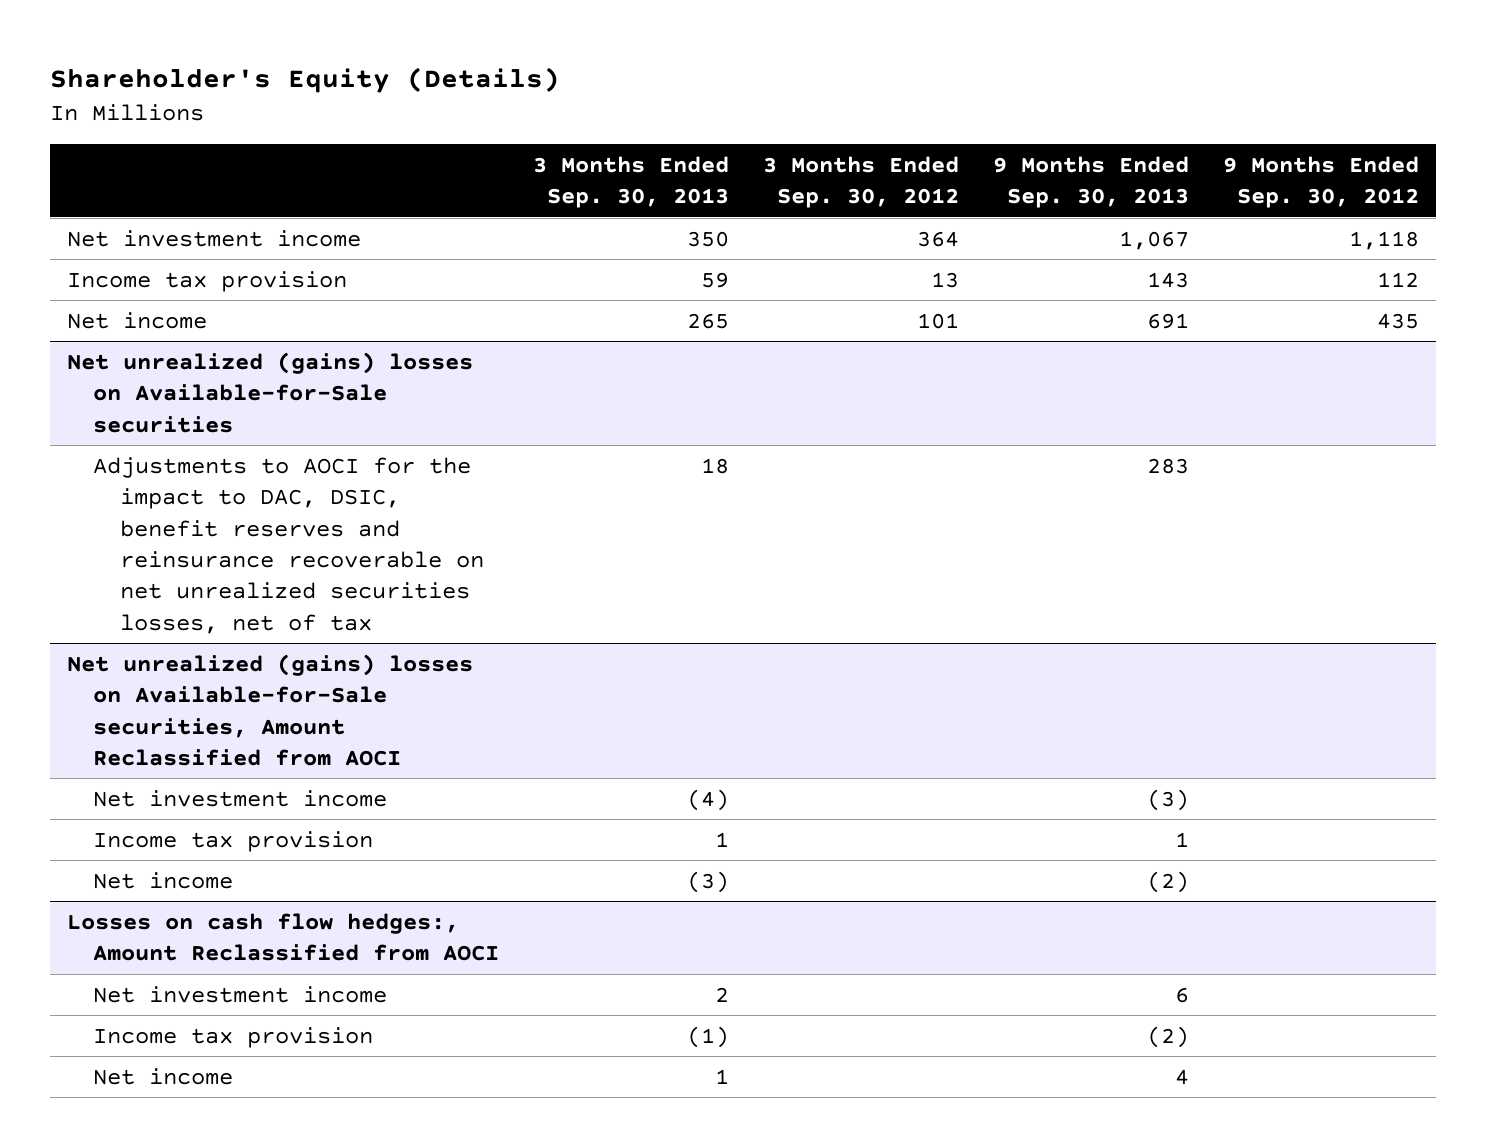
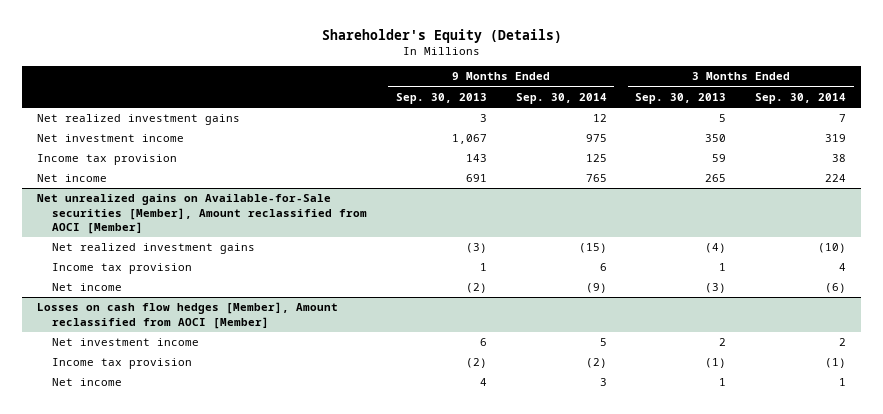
[762,155,959,209] 3 Months Ended Sep. 30, 2012 -> none
[1222,155,1419,209] 9 Months Ended Sep. 30, 2012 -> none
none -> [515,92,607,104] Sep. 30, 2014
none -> [755,92,847,104] Sep. 30, 2014
none -> [36,114,240,126] Net realized investment gains
[66,351,473,433] Net unrealized (gains) losses on Available-for-Sale securities -> none
[93,456,484,634] Adjustments to AOCI for the impact to DAC, DSIC, benefit reserves and reinsurance recoverable on net unrealized securities losses, net of tax -> none
[93,789,388,807] Net investment income -> none
[66,653,473,766] Net unrealized (gains) losses on Available-for-Sale securities, Amount Reclassified from AOCI -> [36,194,367,234] Net unrealized gains on Available-for-Sale securities [Member], Amount reclassified from AOCI [Member]
none -> [51,243,255,255] Net realized investment gains
[66,912,500,962] Losses on cash flow hedges:, Amount Reclassified from AOCI -> [36,302,338,329] Losses on cash flow hedges [Member], Amount reclassified from AOCI [Member]

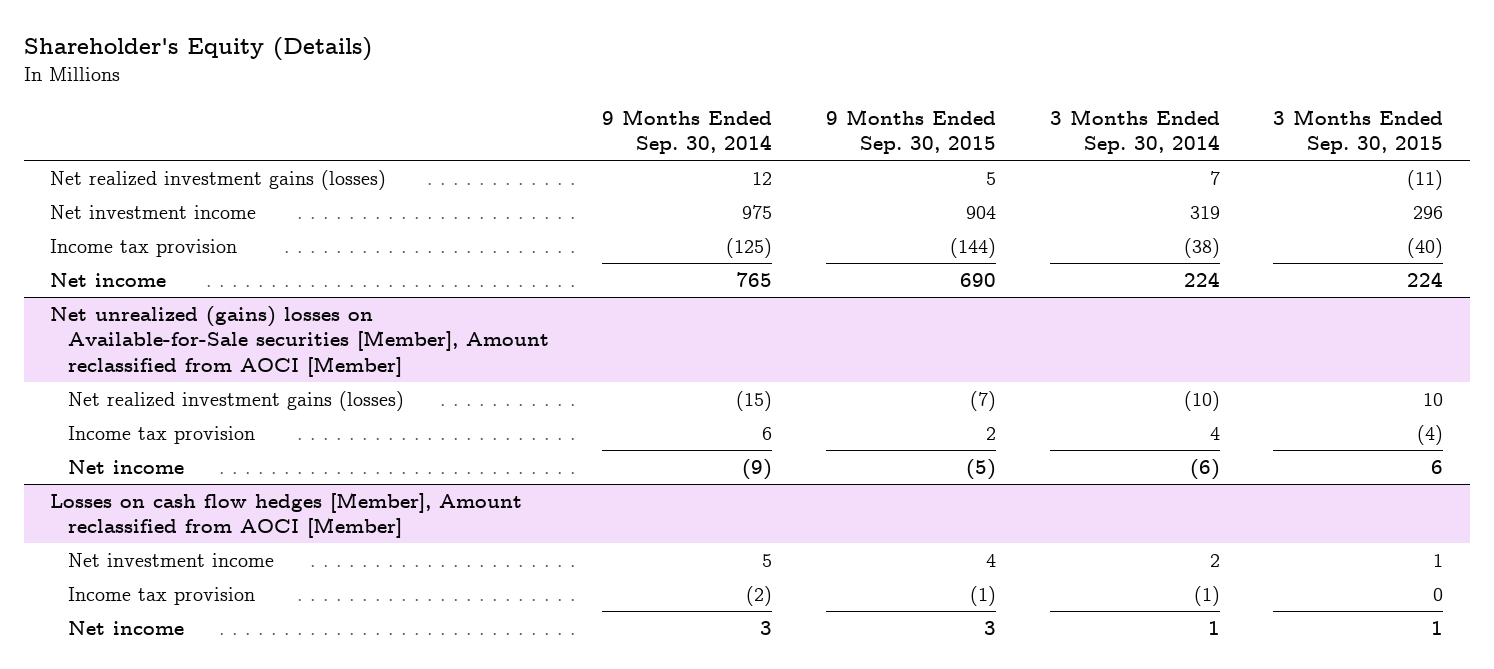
[395,92,487,104] Sep. 30, 2013 -> none
[635,92,727,104] Sep. 30, 2013 -> none
none -> [826,108,997,155] 9 Months Ended Sep. 30, 2015
none -> [1273,108,1444,155] 3 Months Ended Sep. 30, 2015
[36,114,240,126] Net realized investment gains -> [50,169,387,190] Net realized investment gains (losses)
[585,154,607,163] 125 -> [726,237,773,258] (125)
[832,154,847,163] 38 -> [1183,237,1220,258] (38)
[36,194,367,234] Net unrealized gains on Available-for-Sale securities [Member], Amount reclassified from AOCI [Member] -> [50,305,549,377] Net unrealized (gains) losses on Available-for-Sale securities [Member], Amount reclassified from AOCI [Member]
[51,243,255,255] Net realized investment gains -> [67,390,404,411] Net realized investment gains (losses)

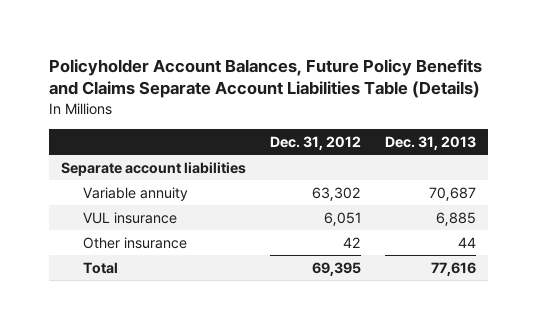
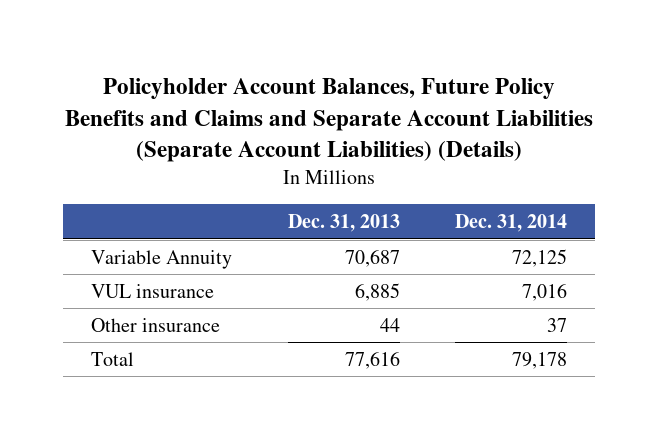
[48,58,482,99] Policyholder Account Balances, Future Policy Benefits and Claims Separate Account Liabilities Table (Details) -> [65,78,594,162] Policyholder Account Balances, Future Policy Benefits and Claims and Separate Account Liabilities (Separate Account Liabilities) (Details)
[270,135,362,150] Dec. 31, 2012 -> none
none -> [455,214,568,233] Dec. 31, 2014
[60,161,246,176] Separate account liabilities -> none
[83,186,189,201] Variable annuity -> [91,249,233,269] Variable Annuity

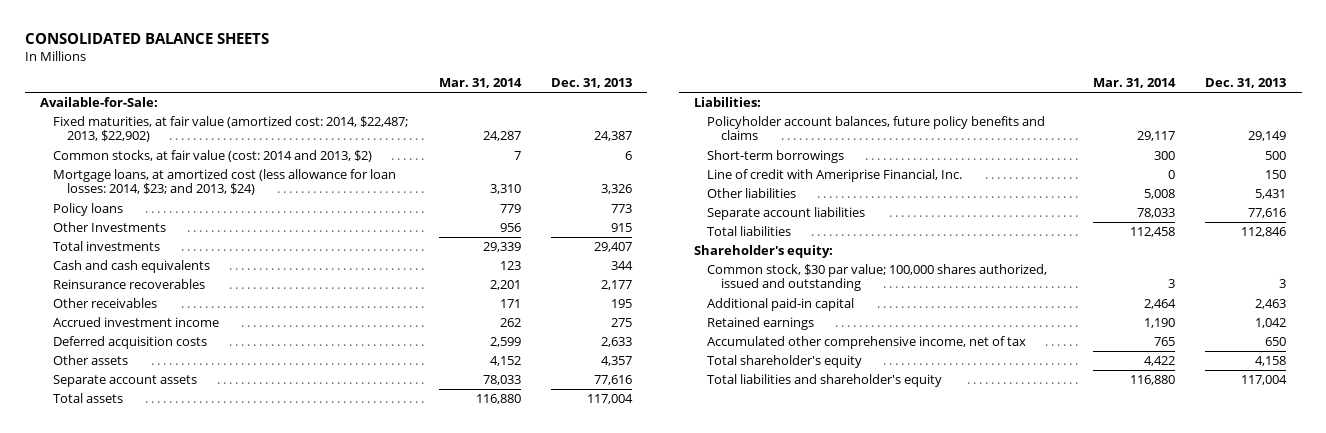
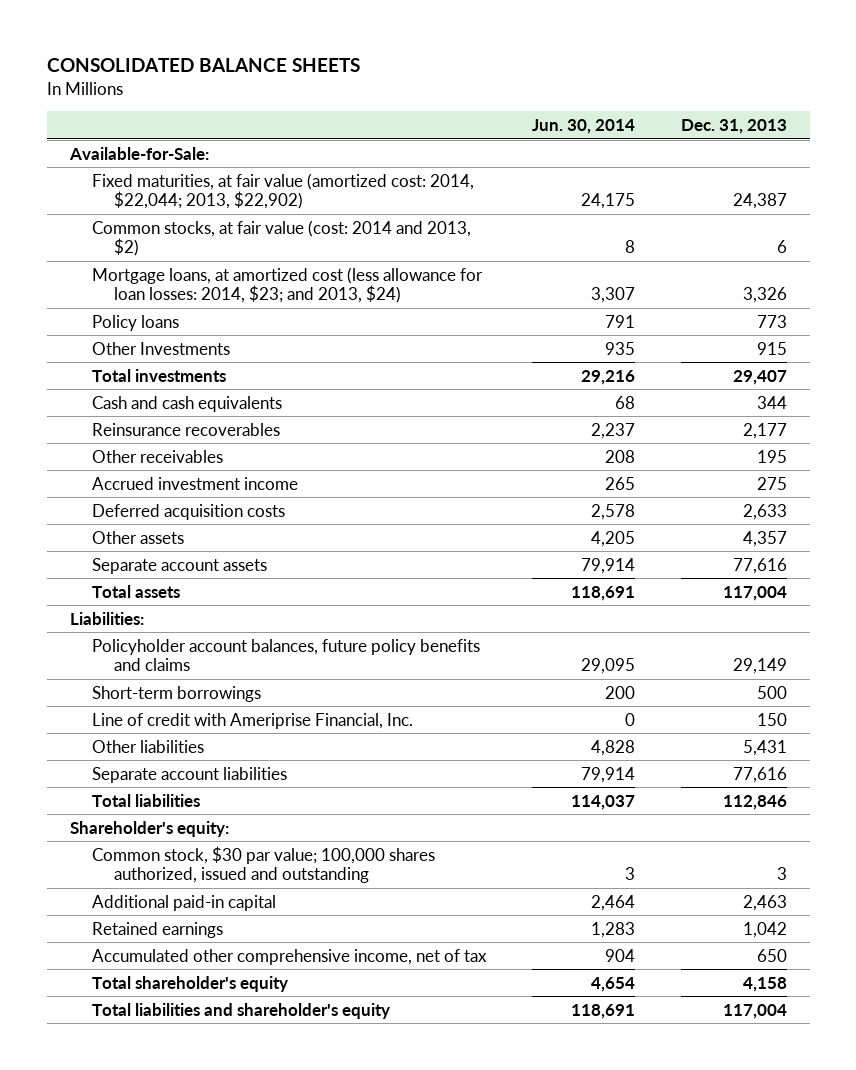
[438,78,522,89] Mar. 31, 2014 -> none
none -> [531,119,635,135] Jun. 30, 2014
[53,115,409,143] Fixed maturities, at fair value (amortized cost: 2014, $22,487; 2013, $22,902) -> [91,172,474,210] Fixed maturities, at fair value (amortized cost: 2014, $22,044; 2013, $22,902)

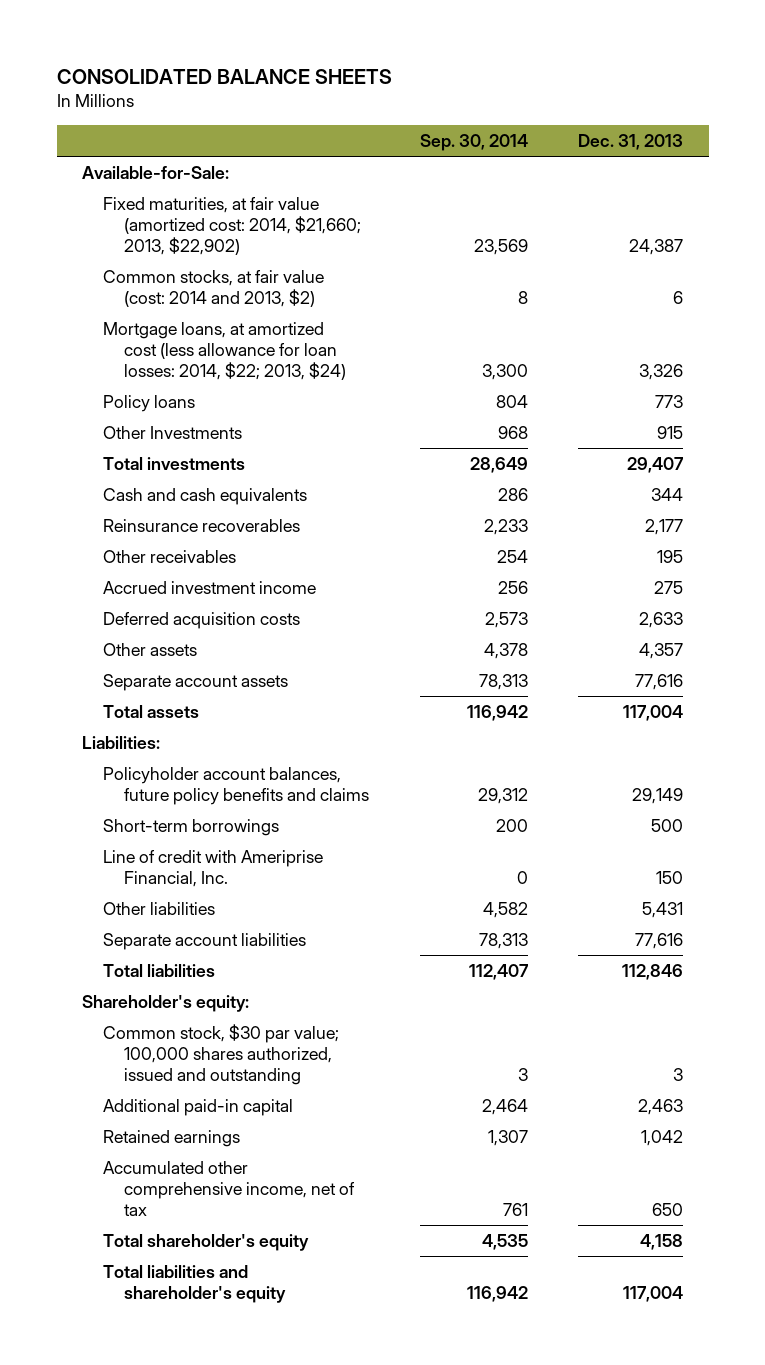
[531,119,635,135] Jun. 30, 2014 -> none
none -> [419,133,528,151] Sep. 30, 2014
[91,172,474,210] Fixed maturities, at fair value (amortized cost: 2014, $22,044; 2013, $22,902) -> [102,196,361,256] Fixed maturities, at fair value (amortized cost: 2014, $21,660; 2013, $22,902)
[91,266,483,304] Mortgage loans, at amortized cost (less allowance for loan losses: 2014, $23; and 2013, $24) -> [102,321,346,381] Mortgage loans, at amortized cost (less allowance for loan losses: 2014, $22; 2013, $24)

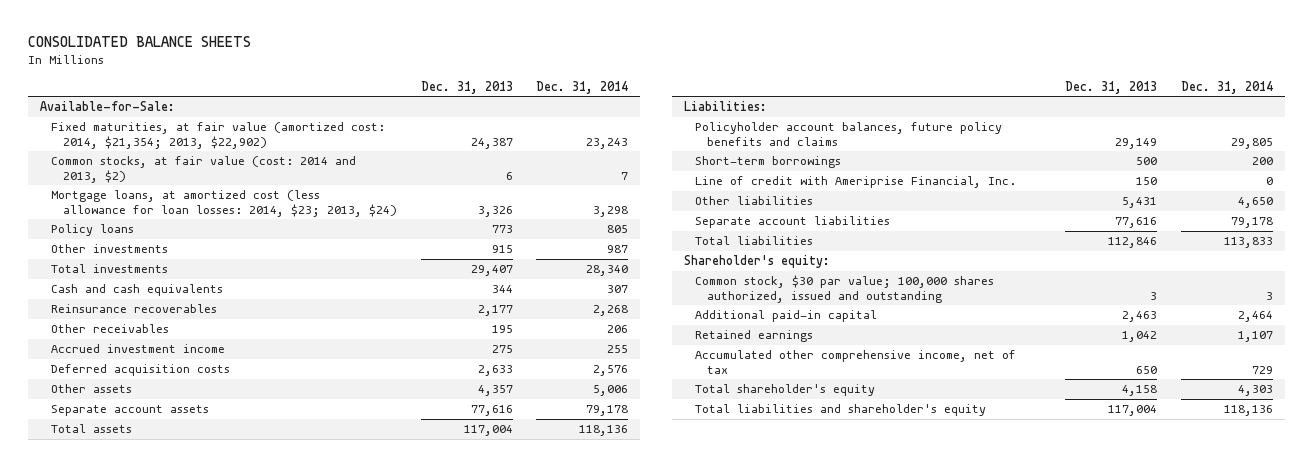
[419,133,528,151] Sep. 30, 2014 -> none
none -> [536,80,629,94] Dec. 31, 2014
[102,196,361,256] Fixed maturities, at fair value (amortized cost: 2014, $21,660; 2013, $22,902) -> [51,122,386,149] Fixed maturities, at fair value (amortized cost: 2014, $21,354; 2013, $22,902)
[102,321,346,381] Mortgage loans, at amortized cost (less allowance for loan losses: 2014, $22; 2013, $24) -> [51,190,397,217] Mortgage loans, at amortized cost (less allowance for loan losses: 2014, $23; 2013, $24)
[102,425,242,439] Other Investments -> [51,244,169,254] Other investments

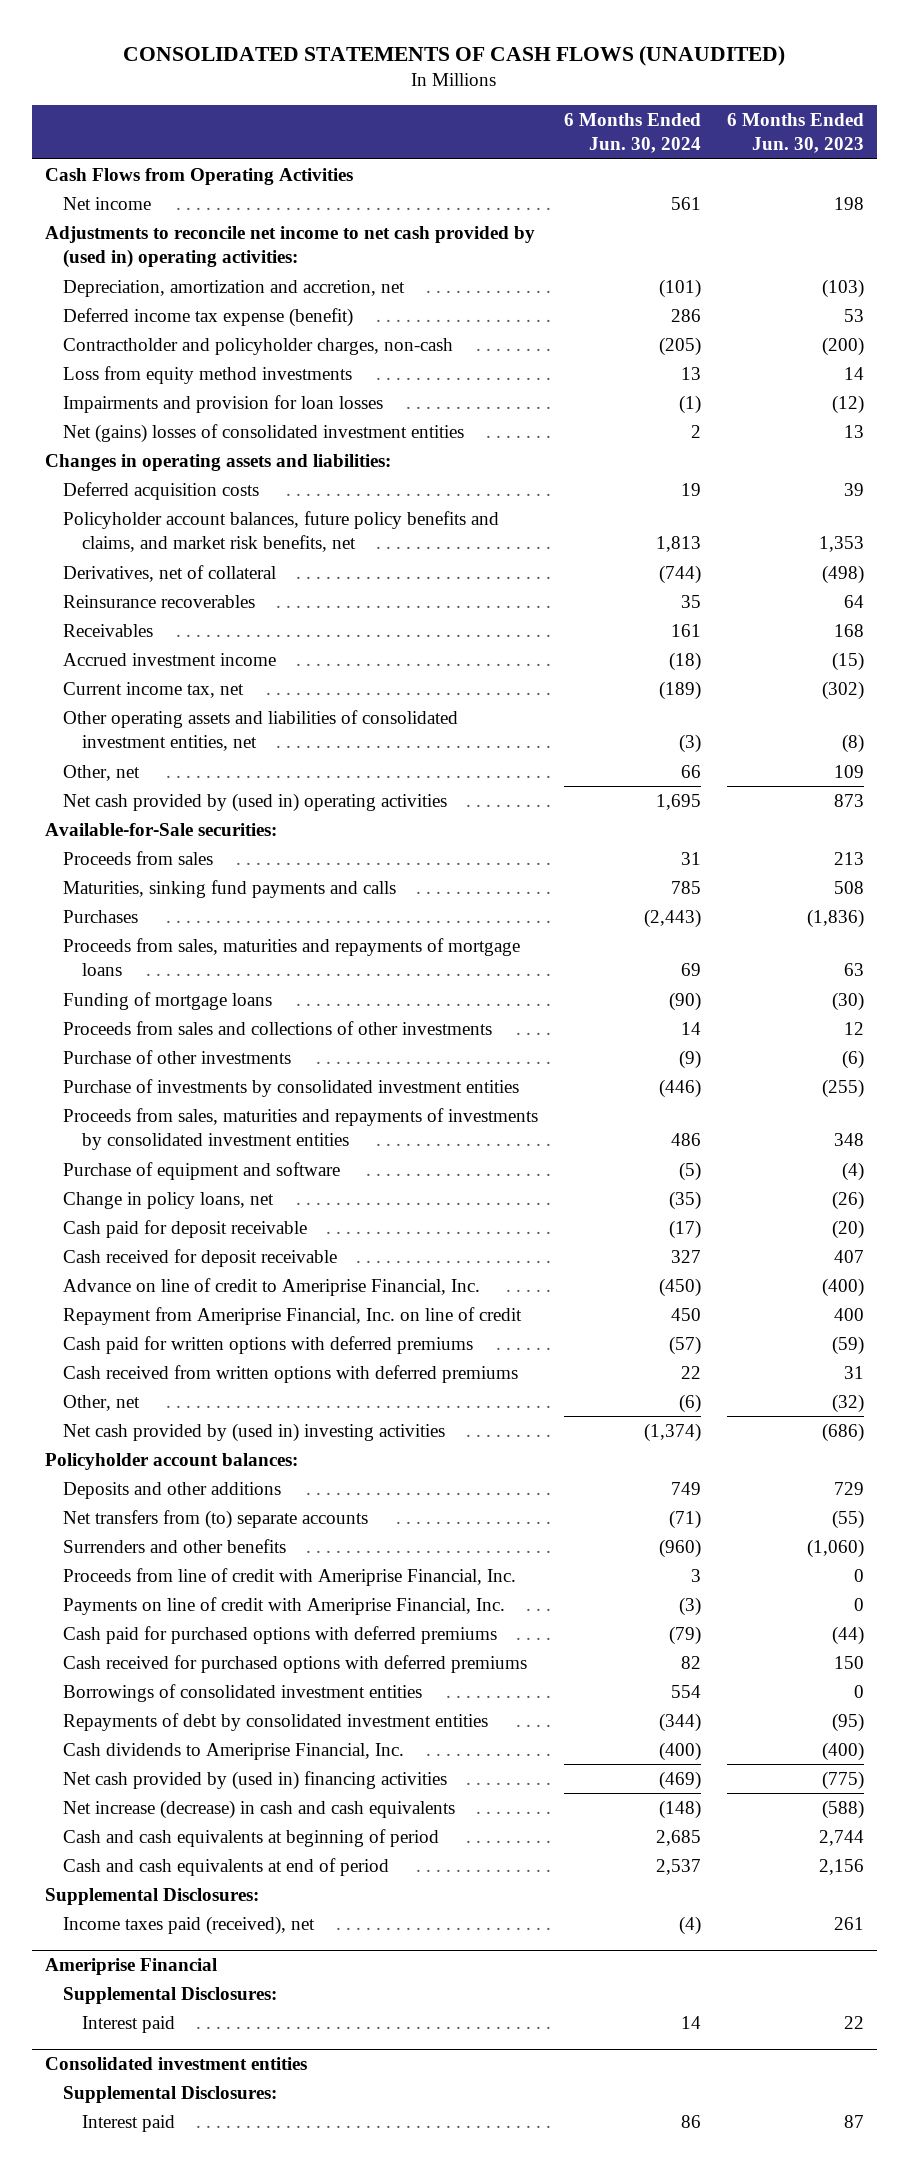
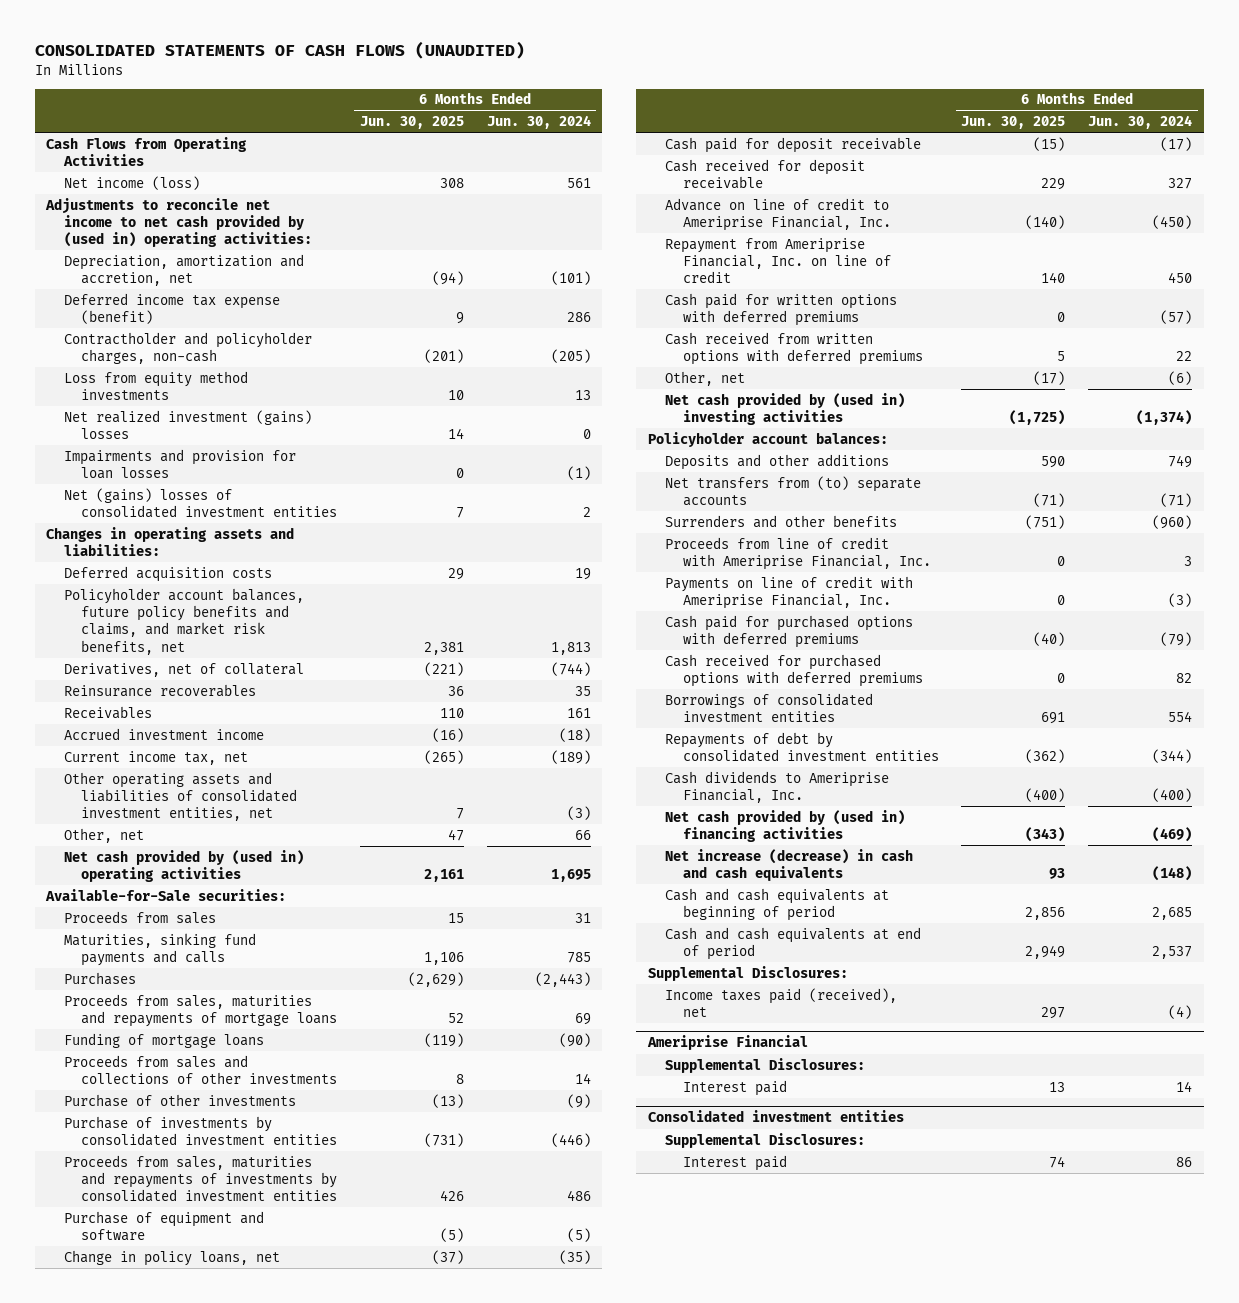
[727,113,865,154] 6 Months Ended Jun. 30, 2023 -> none
none -> [359,116,464,130] Jun. 30, 2025
[63,196,152,210] Net income -> [63,175,200,190] Net income (loss)
none -> [63,409,312,440] Net realized investment (gains) losses

